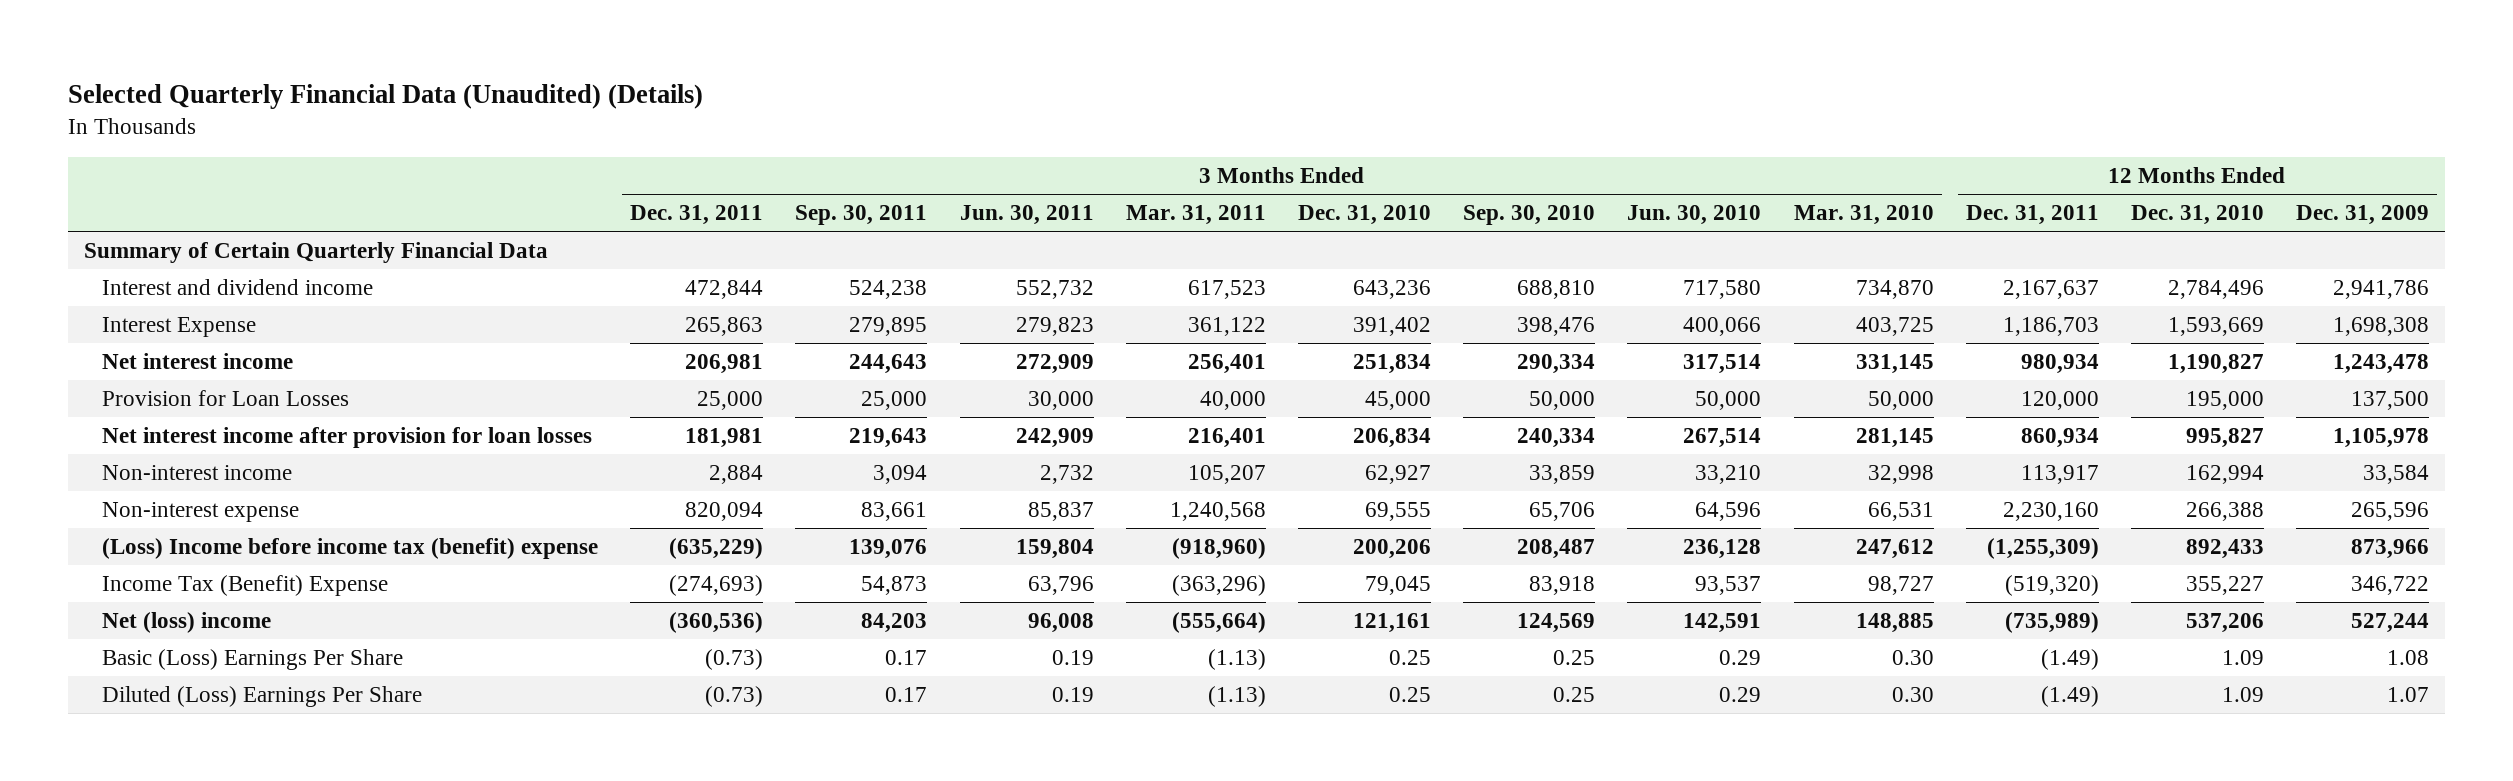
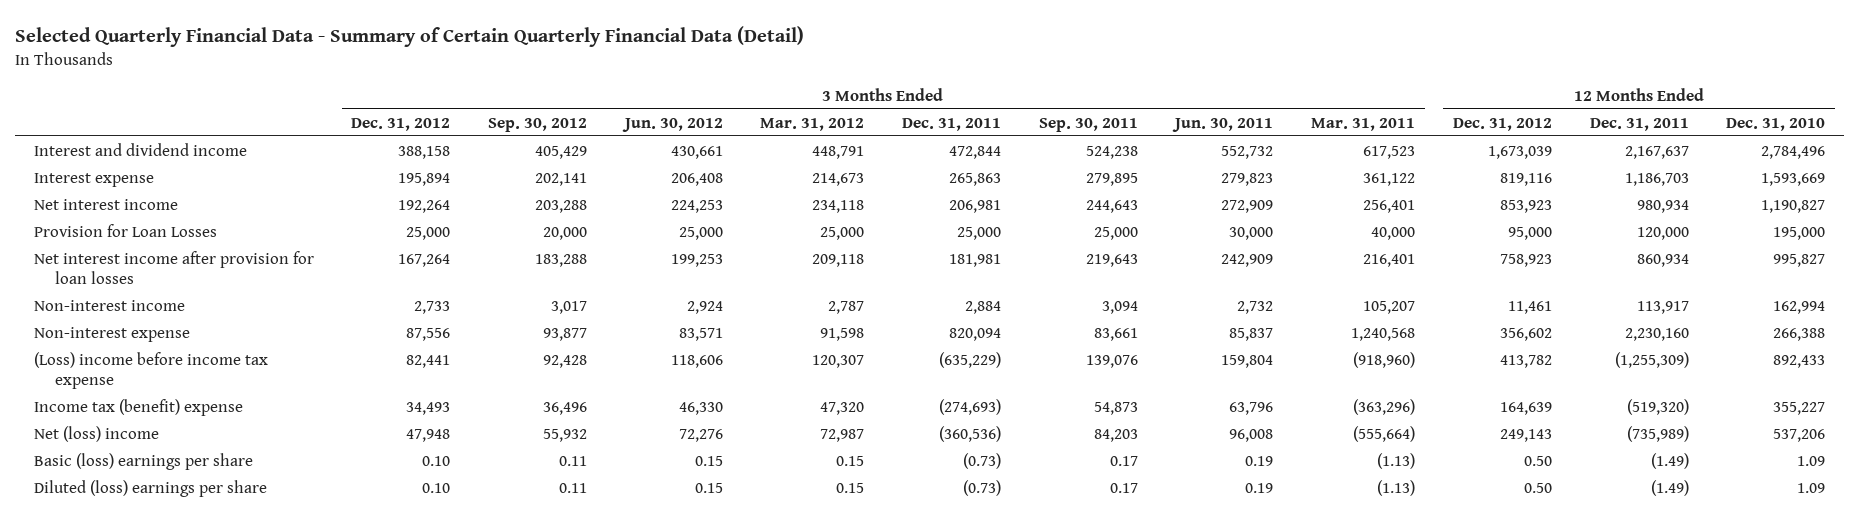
[67,84,703,110] Selected Quarterly Financial Data (Unaudited) (Details) -> [14,25,804,47] Selected Quarterly Financial Data - Summary of Certain Quarterly Financial Data (Detail)
[1297,205,1431,226] Dec. 31, 2010 -> none
[1463,205,1596,226] Sep. 30, 2010 -> none
[1627,205,1762,226] Jun. 30, 2010 -> none
[1793,205,1934,226] Mar. 31, 2010 -> none
[2296,205,2430,226] Dec. 31, 2009 -> none
none -> [351,117,451,131] Dec. 31, 2012
none -> [488,117,588,132] Sep. 30, 2012
none -> [621,117,723,132] Jun. 30, 2012
none -> [760,117,865,131] Mar. 31, 2012
none -> [1452,117,1552,131] Dec. 31, 2012
[83,241,548,263] Summary of Certain Quarterly Financial Data -> none
[101,316,256,337] Interest Expense -> [33,172,154,187] Interest expense
[101,537,598,559] (Loss) Income before income tax (benefit) expense -> [33,351,268,390] (Loss) income before income tax expense
[101,574,388,596] Income Tax (Benefit) Expense -> [33,398,243,416] Income tax (benefit) expense
[101,648,403,670] Basic (Loss) Earnings Per Share -> [33,452,253,470] Basic (loss) earnings per share
[101,685,422,707] Diluted (Loss) Earnings Per Share -> [33,479,267,497] Diluted (loss) earnings per share

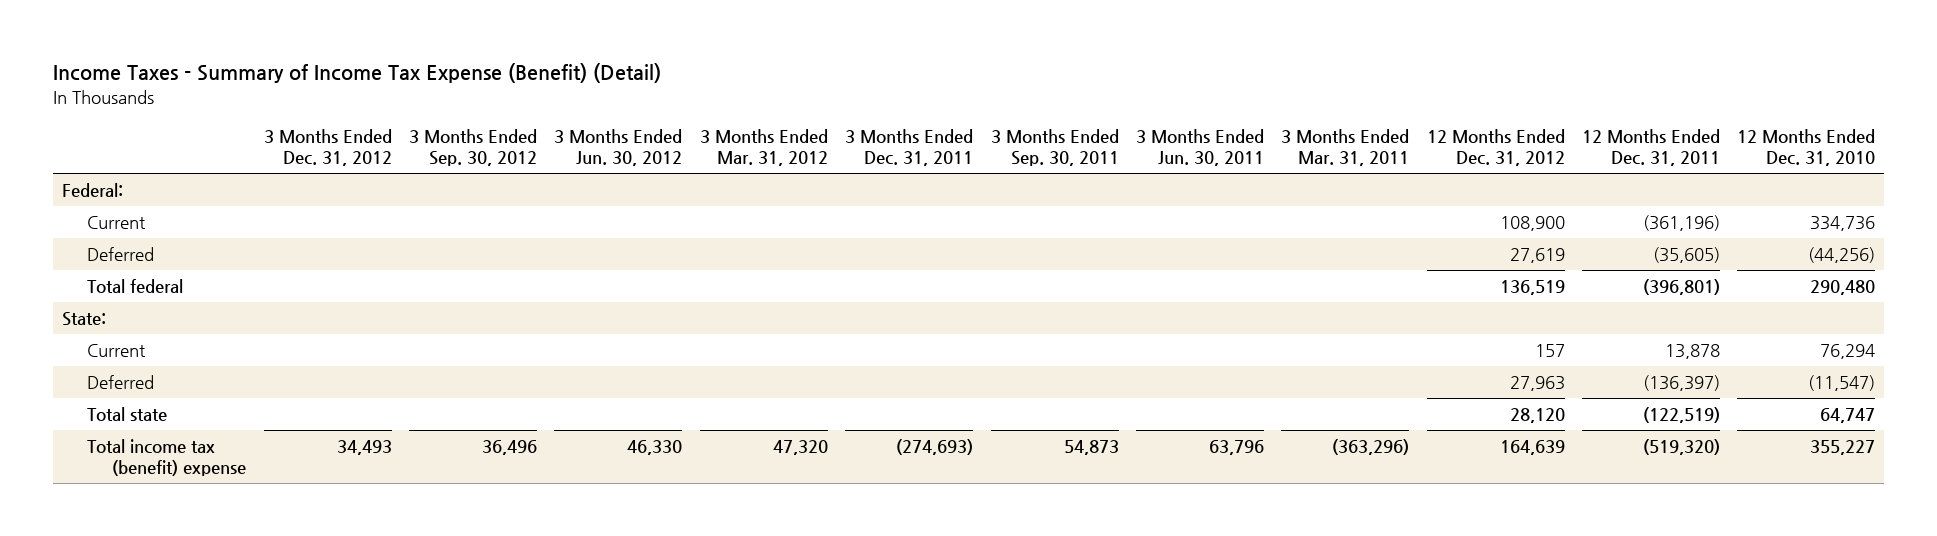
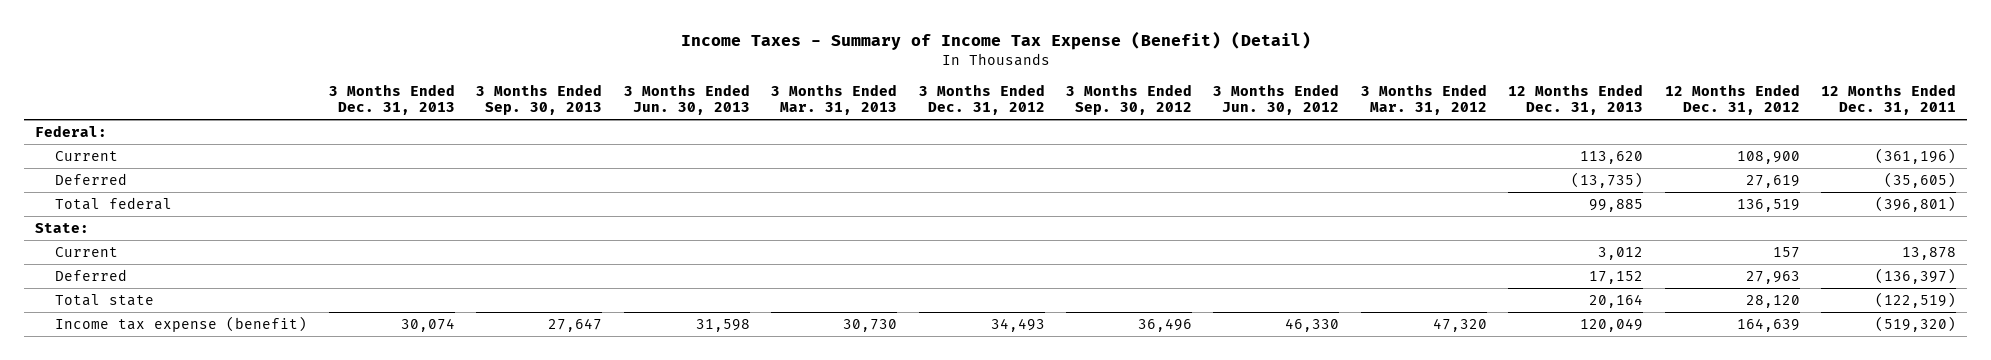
[845,128,974,167] 3 Months Ended Dec. 31, 2011 -> none
[990,128,1119,167] 3 Months Ended Sep. 30, 2011 -> none
[1135,128,1264,167] 3 Months Ended Jun. 30, 2011 -> none
[1281,128,1410,167] 3 Months Ended Mar. 31, 2011 -> none
[1737,128,1876,167] 12 Months Ended Dec. 31, 2010 -> none
none -> [328,83,455,116] 3 Months Ended Dec. 31, 2013
none -> [476,83,603,116] 3 Months Ended Sep. 30, 2013
none -> [623,83,750,116] 3 Months Ended Jun. 30, 2013
none -> [771,83,898,116] 3 Months Ended Mar. 31, 2013
none -> [1508,83,1644,116] 12 Months Ended Dec. 31, 2013
[86,438,247,477] Total income tax (benefit) expense -> [55,315,308,332] Income tax expense (benefit)

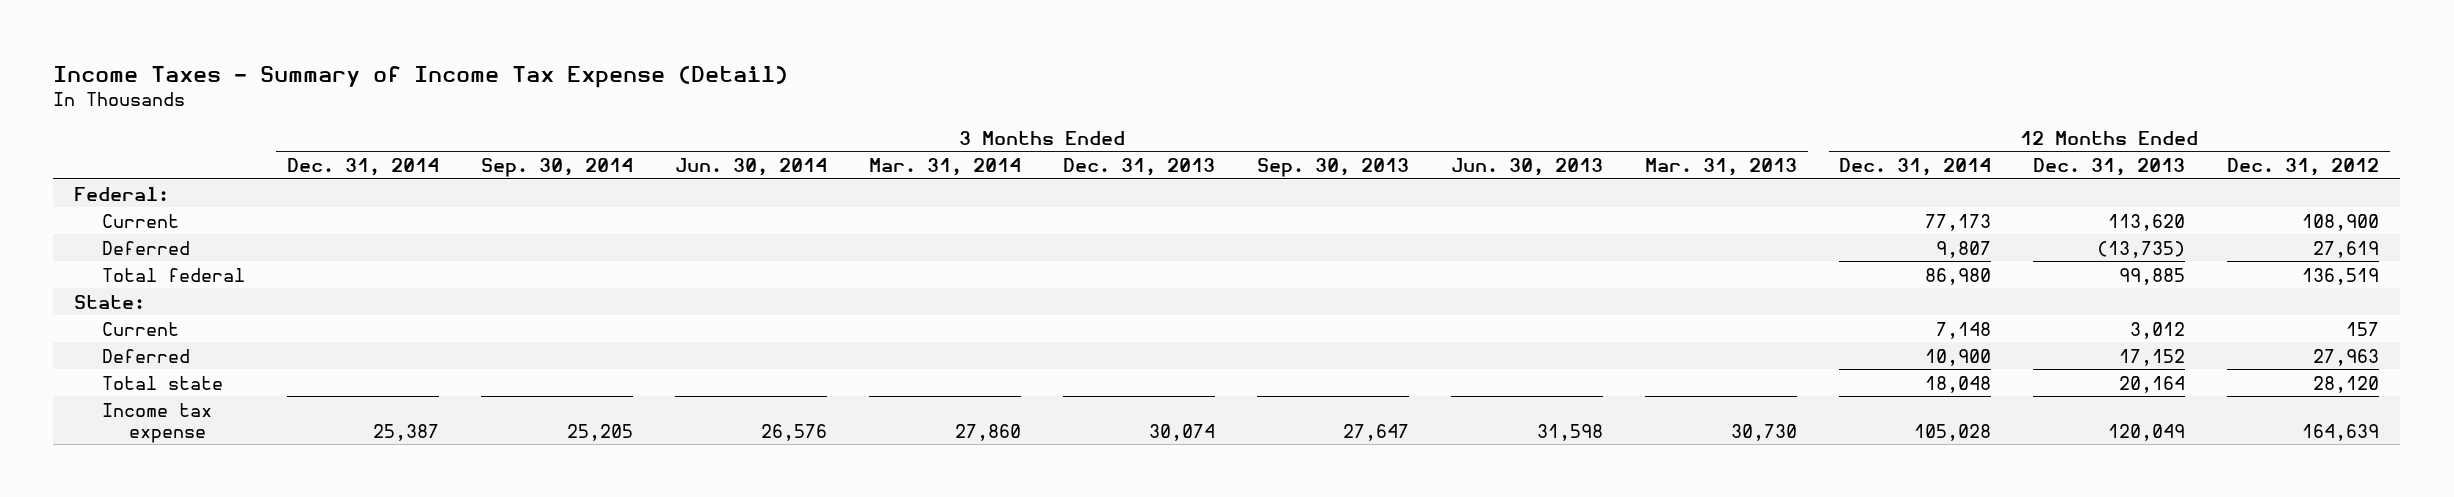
[680,31,1311,51] Income Taxes - Summary of Income Tax Expense (Benefit) (Detail) -> [53,65,789,88] Income Taxes - Summary of Income Tax Expense (Detail)
[918,83,1045,116] 3 Months Ended Dec. 31, 2012 -> none
[1065,83,1192,116] 3 Months Ended Sep. 30, 2012 -> none
[1213,83,1340,116] 3 Months Ended Jun. 30, 2012 -> none
[1360,83,1487,116] 3 Months Ended Mar. 31, 2012 -> none
[1821,83,1957,116] 12 Months Ended Dec. 31, 2011 -> none
none -> [286,158,439,177] Dec. 31, 2014
none -> [480,158,633,178] Sep. 30, 2014
none -> [674,158,827,177] Jun. 30, 2014
none -> [868,158,1021,177] Mar. 31, 2014
none -> [1839,158,1992,177] Dec. 31, 2014
[55,315,308,332] Income tax expense (benefit) -> [101,402,212,443] Income tax expense

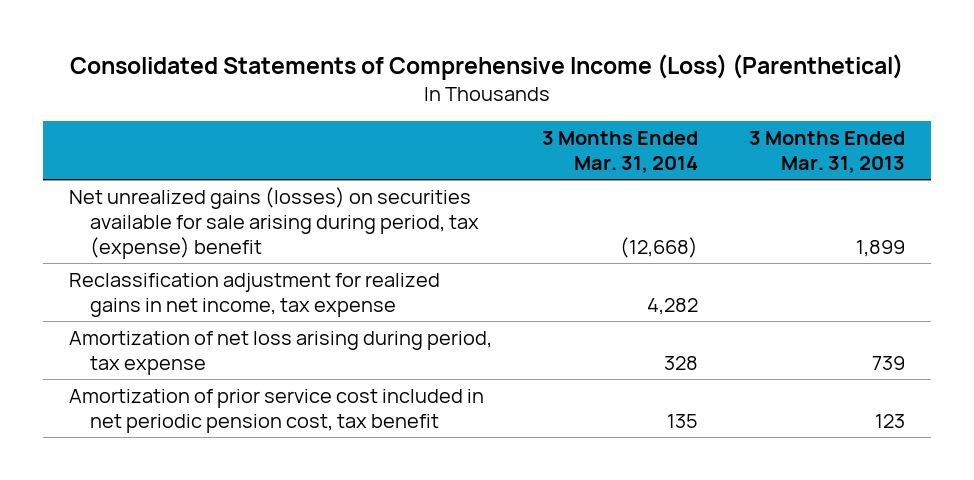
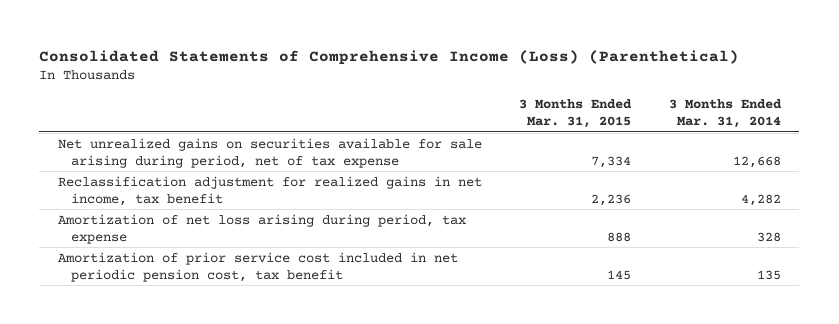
[749,130,906,173] 3 Months Ended Mar. 31, 2013 -> none
none -> [519,99,633,128] 3 Months Ended Mar. 31, 2015
[68,186,480,259] Net unrealized gains (losses) on securities available for sale arising during period, tax (expense) benefit -> [57,137,482,168] Net unrealized gains on securities available for sale arising during period, net of tax expense
[620,236,699,258] (12,668) -> [732,155,781,168] 12,668
[68,272,440,317] Reclassification adjustment for realized gains in net income, tax expense -> [57,175,482,206] Reclassification adjustment for realized gains in net income, tax benefit

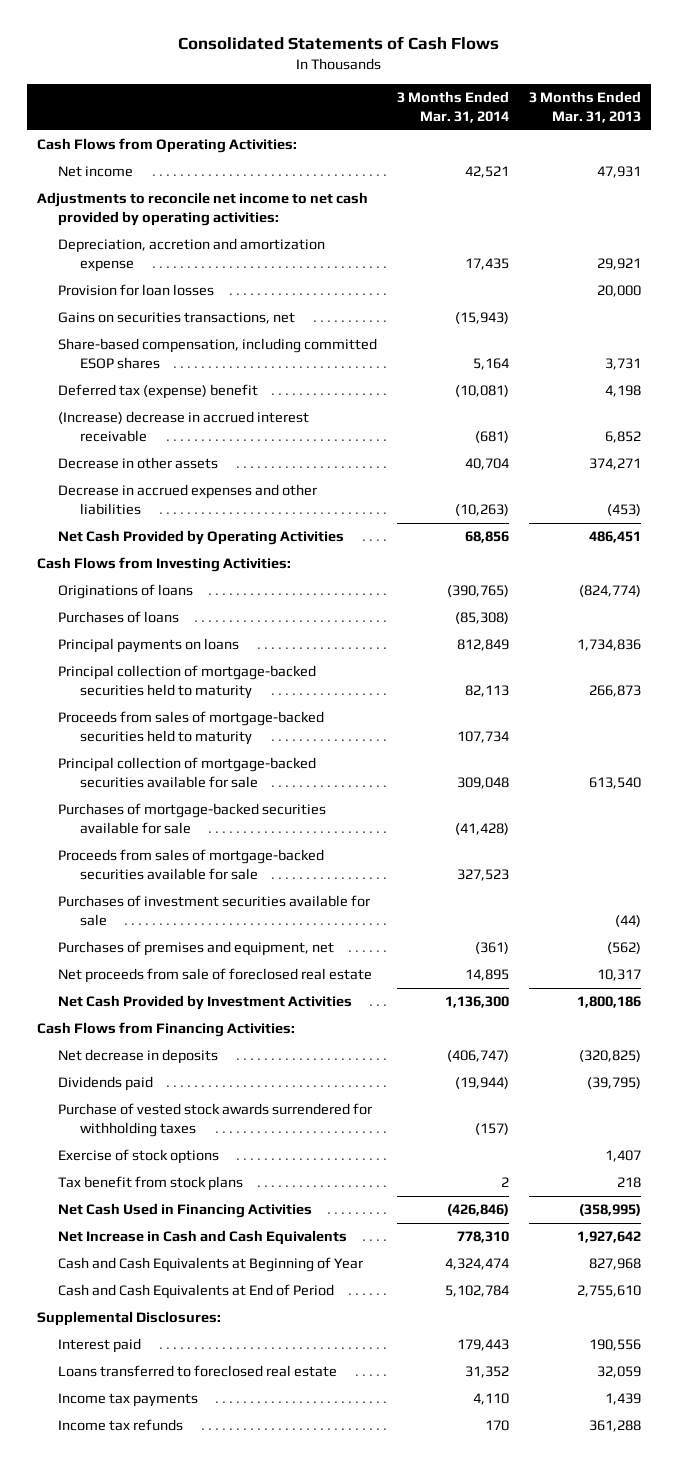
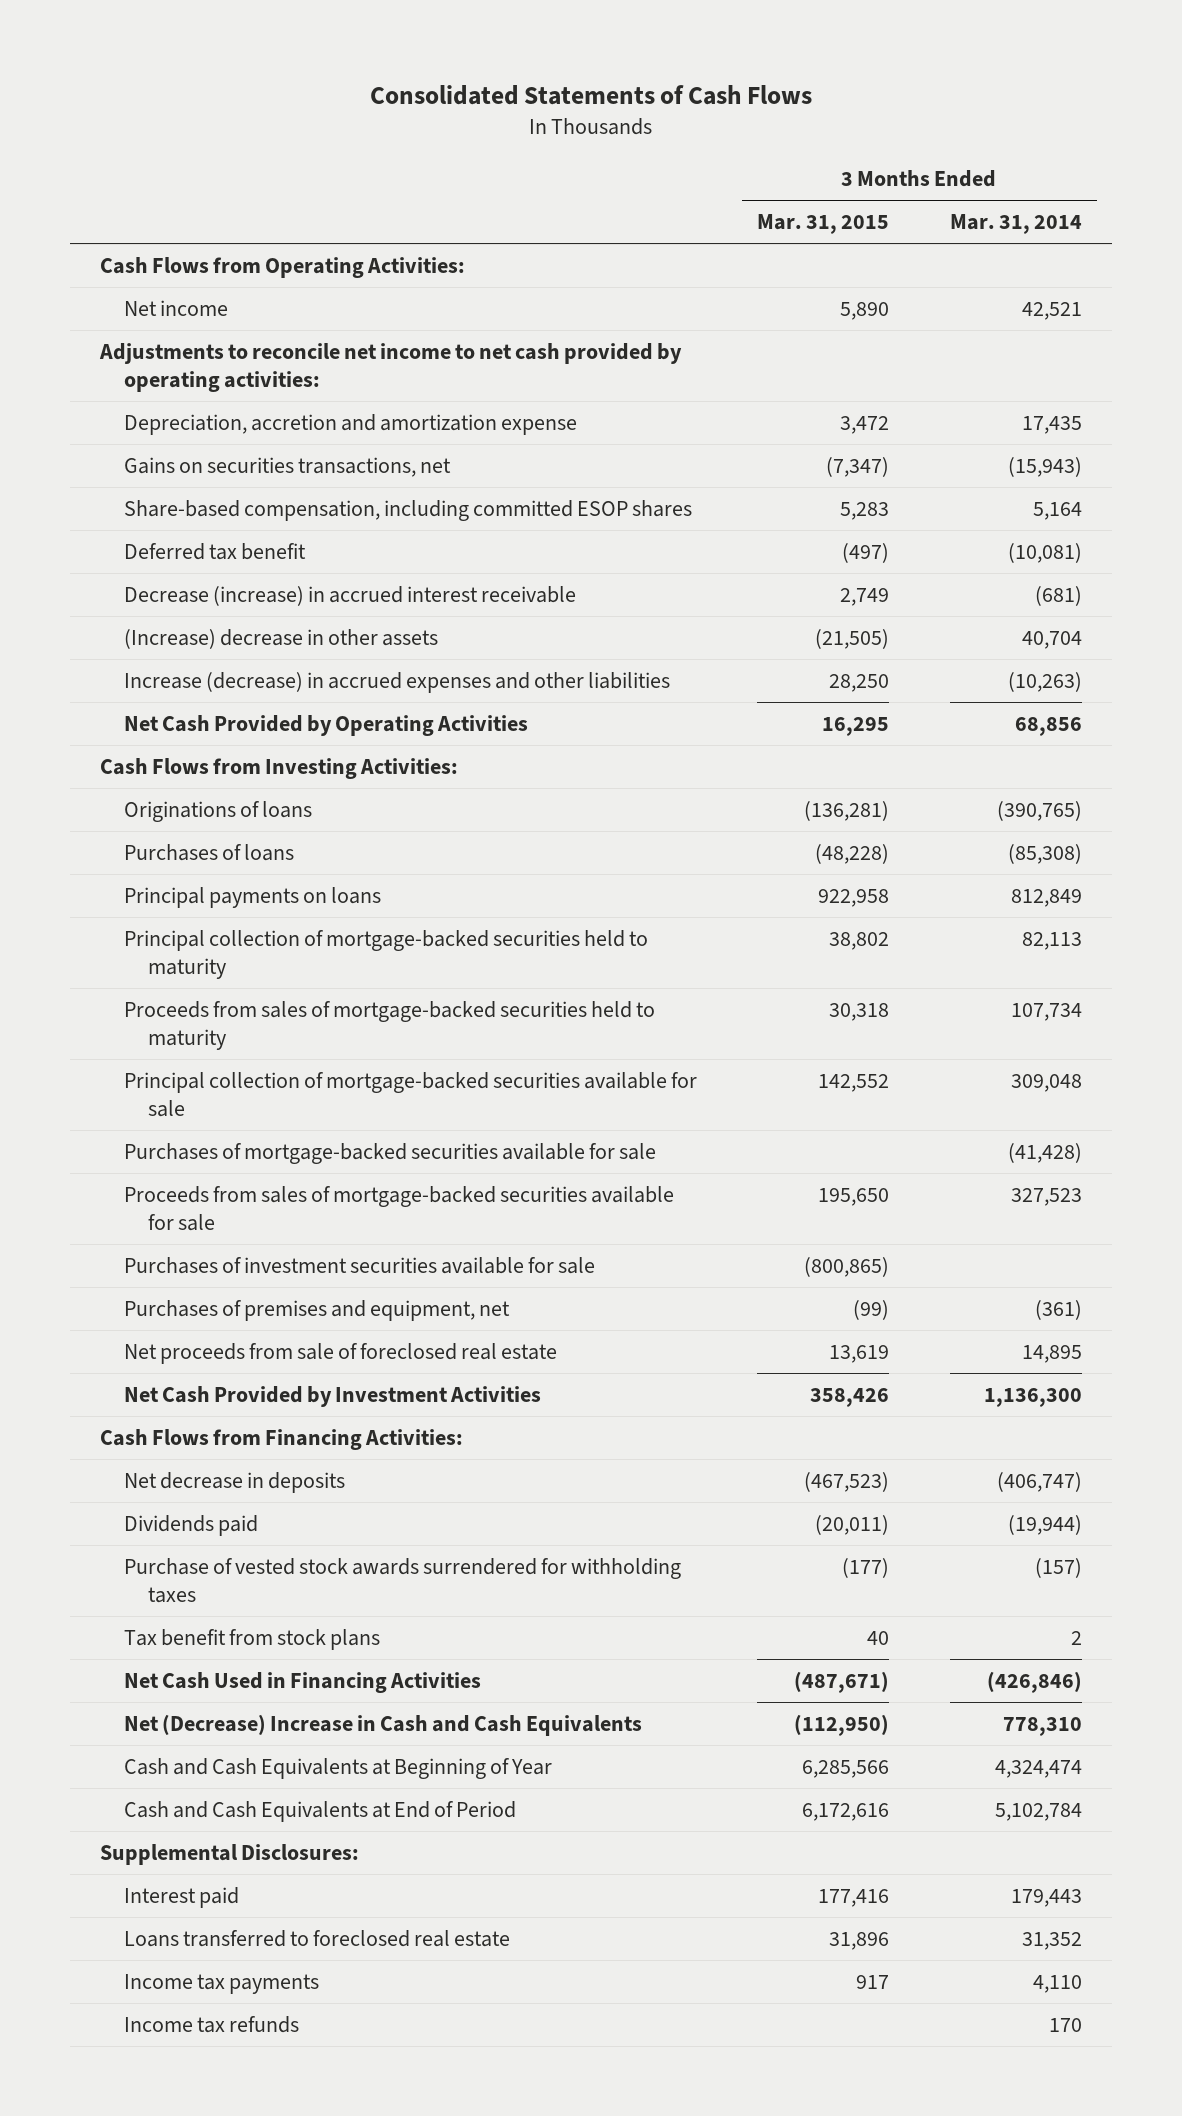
[529,90,642,123] 3 Months Ended Mar. 31, 2013 -> none
none -> [757,214,890,235] Mar. 31, 2015
[58,284,215,297] Provision for loan losses -> none
[58,384,259,400] Deferred tax (expense) benefit -> [124,543,307,561] Deferred tax benefit
[58,411,310,443] (Increase) decrease in accrued interest receivable -> [124,586,577,607] Decrease (increase) in accrued interest receivable
[58,457,219,470] Decrease in other assets -> [124,629,439,650] (Increase) decrease in other assets
[58,484,318,516] Decrease in accrued expenses and other liabilities -> [124,672,671,694] Increase (decrease) in accrued expenses and other liabilities
[58,1149,220,1165] Exercise of stock options -> none
[58,1230,348,1246] Net Increase in Cash and Cash Equivalents -> [124,1714,643,1737] Net (Decrease) Increase in Cash and Cash Equivalents

